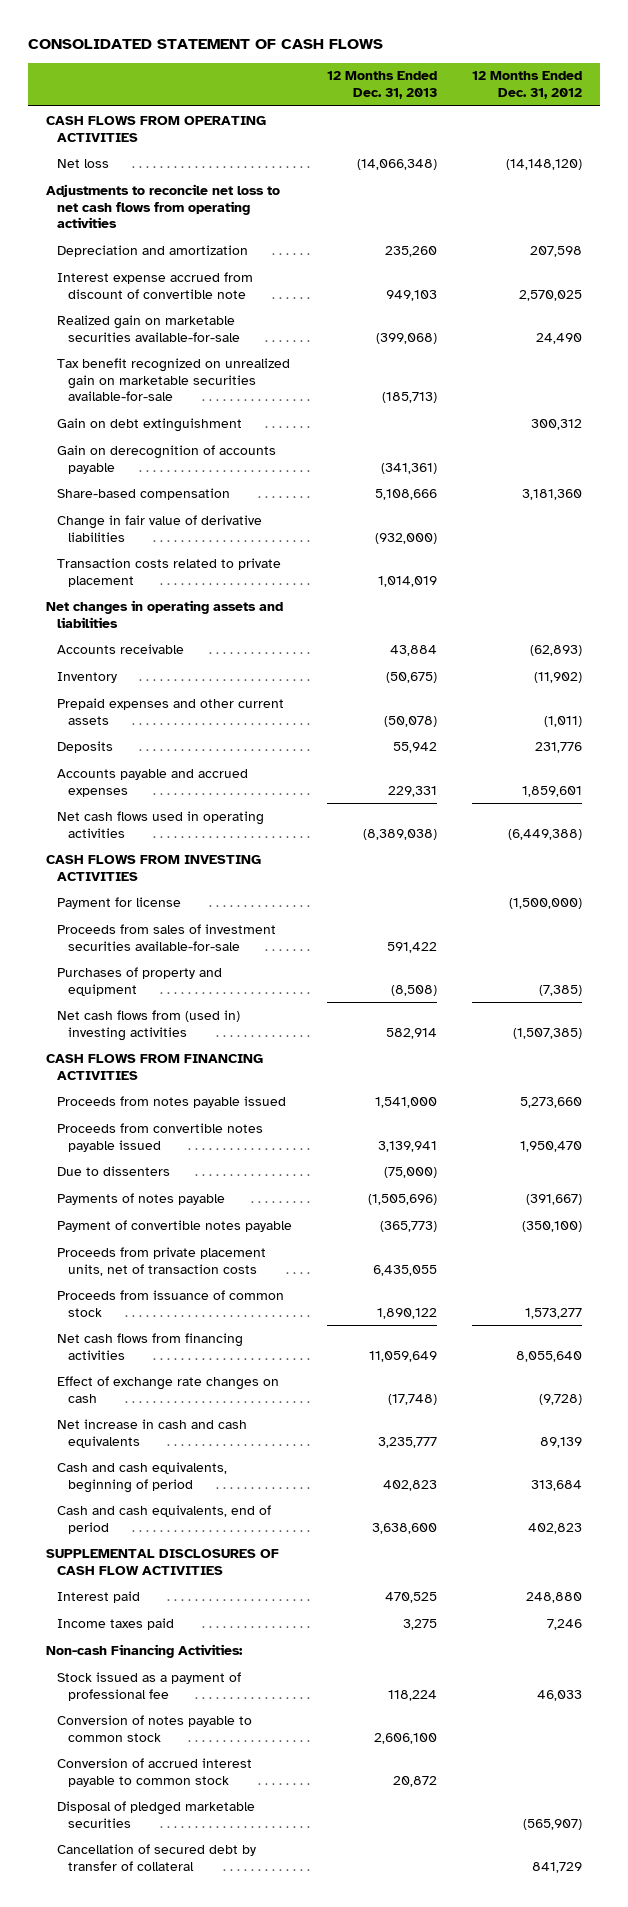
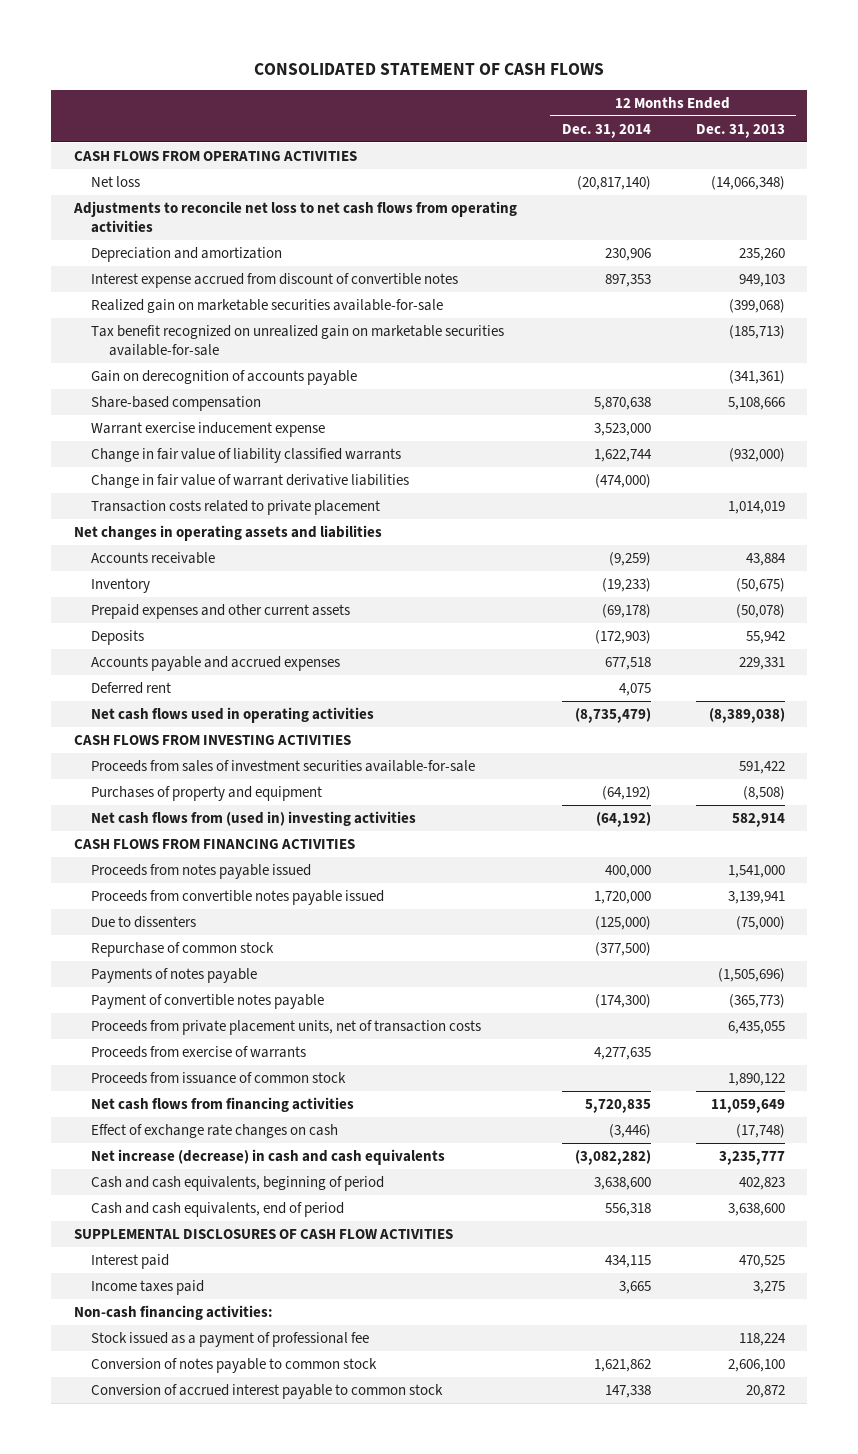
[472,71,583,100] 12 Months Ended Dec. 31, 2012 -> none
none -> [561,123,651,138] Dec. 31, 2014
[57,271,254,299] Interest expense accrued from discount of convertible note -> [91,273,459,289] Interest expense accrued from discount of convertible notes
[57,417,243,432] Gain on debt extinguishment -> none
none -> [91,422,326,438] Warrant exercise inducement expense
[57,514,263,542] Change in fair value of derivative liabilities -> [91,448,402,464] Change in fair value of liability classified warrants
none -> [91,474,410,489] Change in fair value of warrant derivative liabilities
none -> [91,682,172,695] Deferred rent
[57,896,182,909] Payment for license -> none
none -> [91,942,275,958] Repurchase of common stock
none -> [91,1046,307,1059] Proceeds from exercise of warrants
[57,1418,248,1448] Net increase in cash and cash equivalents -> [91,1149,446,1166] Net increase (decrease) in cash and cash equivalents
[45,1643,243,1658] Non-cash Financing Activities: -> [73,1305,273,1321] Non-cash financing activities:
[57,1800,256,1828] Disposal of pledged marketable securities -> none
[57,1843,257,1871] Cancellation of secured debt by transfer of collateral -> none

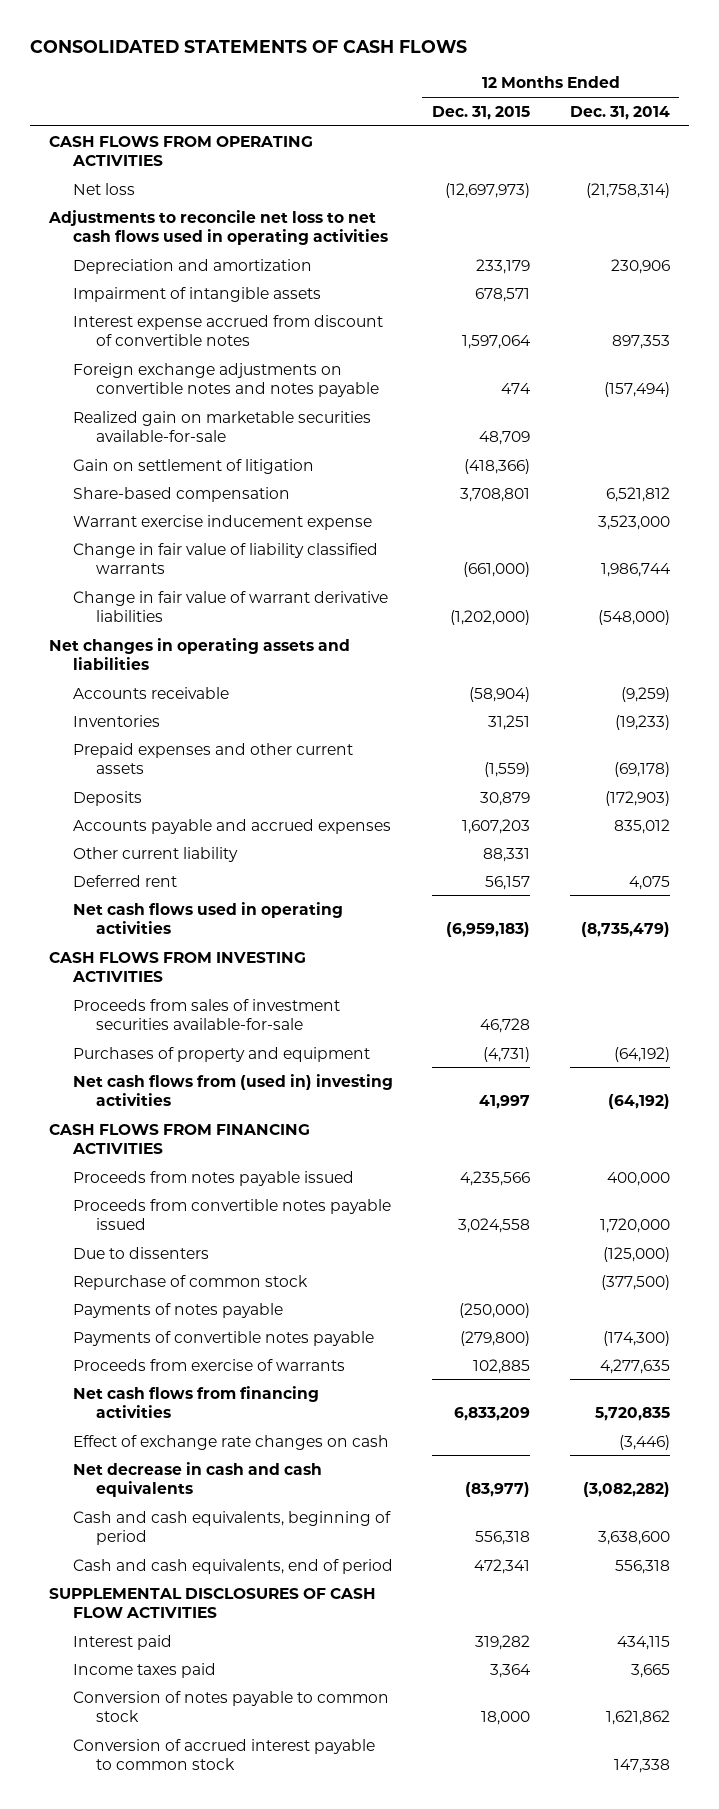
[254,62,605,75] CONSOLIDATED STATEMENT OF CASH FLOWS -> [29,40,467,54] CONSOLIDATED STATEMENTS OF CASH FLOWS
[695,123,785,138] Dec. 31, 2013 -> none
none -> [432,105,531,120] Dec. 31, 2015
[576,176,651,191] (20,817,140) -> [585,182,670,198] (21,758,314)
[72,201,517,234] Adjustments to reconcile net loss to net cash flows from operating activities -> [48,209,388,245] Adjustments to reconcile net loss to net cash flows used in operating activities
none -> [72,286,321,302] Impairment of intangible assets
none -> [72,362,380,397] Foreign exchange adjustments on convertible notes and notes payable
[91,325,505,357] Tax benefit recognized on unrealized gain on marketable securities available-for-sale -> none
[91,370,358,386] Gain on derecognition of accounts payable -> none
none -> [72,458,314,474] Gain on settlement of litigation
[593,397,651,411] 5,870,638 -> [605,486,670,502] 6,521,812
[91,500,381,516] Transaction costs related to private placement -> none
[593,449,652,463] 1,622,744 -> [600,562,671,577] 1,986,744
[594,474,651,489] (474,000) -> [597,609,670,625] (548,000)
[91,578,151,594] Inventory -> [72,714,160,727] Inventories
[604,657,651,671] 677,518 -> [613,818,670,834] 835,012
none -> [72,846,238,862] Other current liability
[91,1020,482,1036] Proceeds from private placement units, net of transaction costs -> none
[91,994,325,1010] Payment of convertible notes payable -> [72,1330,374,1346] Payments of convertible notes payable
[91,1072,347,1085] Proceeds from issuance of common stock -> none
[91,1149,446,1166] Net increase (decrease) in cash and cash equivalents -> [72,1461,322,1497] Net decrease in cash and cash equivalents
[73,1305,273,1321] Non-cash financing activities: -> none
[91,1332,370,1348] Stock issued as a payment of professional fee -> none

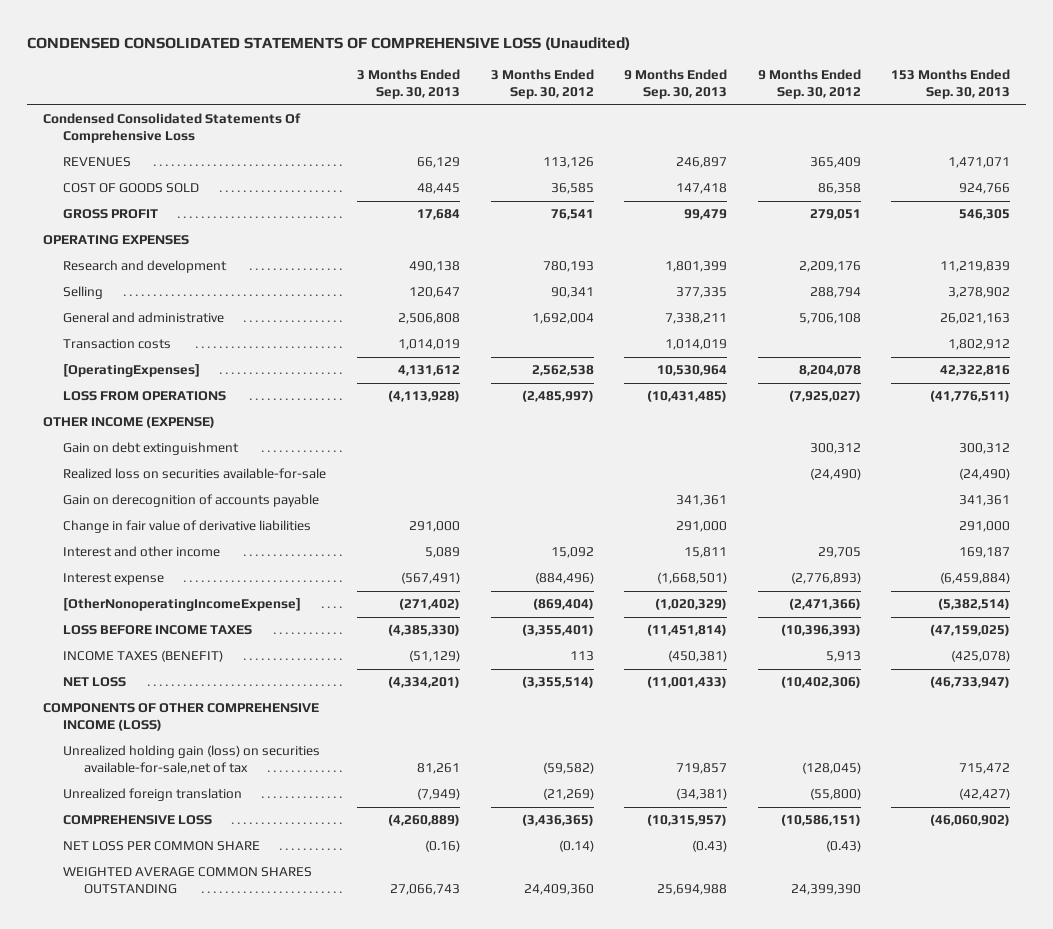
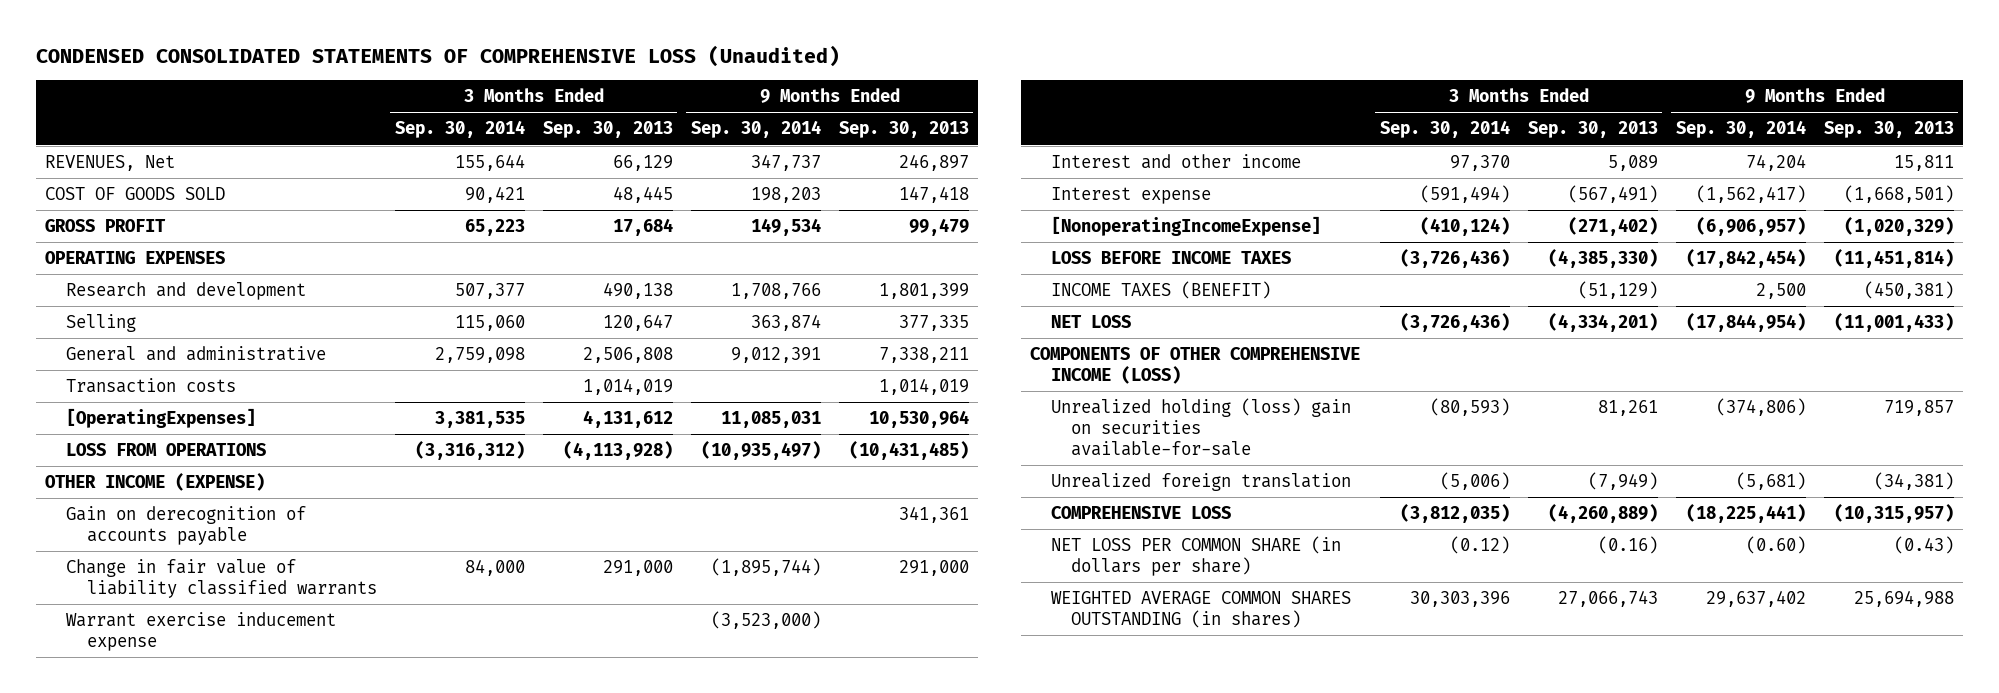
[490,69,594,100] 3 Months Ended Sep. 30, 2012 -> none
[757,69,861,100] 9 Months Ended Sep. 30, 2012 -> none
[891,69,1011,100] 153 Months Ended Sep. 30, 2013 -> none
none -> [394,120,525,139] Sep. 30, 2014
none -> [690,120,821,139] Sep. 30, 2014
[42,113,301,144] Condensed Consolidated Statements Of Comprehensive Loss -> none
[63,157,132,168] REVENUES -> [44,155,175,172] REVENUES, Net
[63,442,240,456] Gain on debt extinguishment -> none
[63,468,327,480] Realized loss on securities available-for-sale -> none
[63,520,312,534] Change in fair value of derivative liabilities -> [65,559,377,598] Change in fair value of liability classified warrants
none -> [65,612,336,651] Warrant exercise inducement expense
[63,598,302,612] [OtherNonoperatingIncomeExpense] -> [1050,216,1321,237] [NonoperatingIncomeExpense]
[63,745,321,775] Unrealized holding gain (loss) on securities available-for-sale,net of tax -> [1050,398,1351,456] Unrealized holding (loss) gain on securities available-for-sale
[63,841,261,852] NET LOSS PER COMMON SHARE -> [1050,536,1341,576] NET LOSS PER COMMON SHARE (in dollars per share)
[63,867,313,895] WEIGHTED AVERAGE COMMON SHARES OUTSTANDING -> [1050,591,1351,628] WEIGHTED AVERAGE COMMON SHARES OUTSTANDING (in shares)

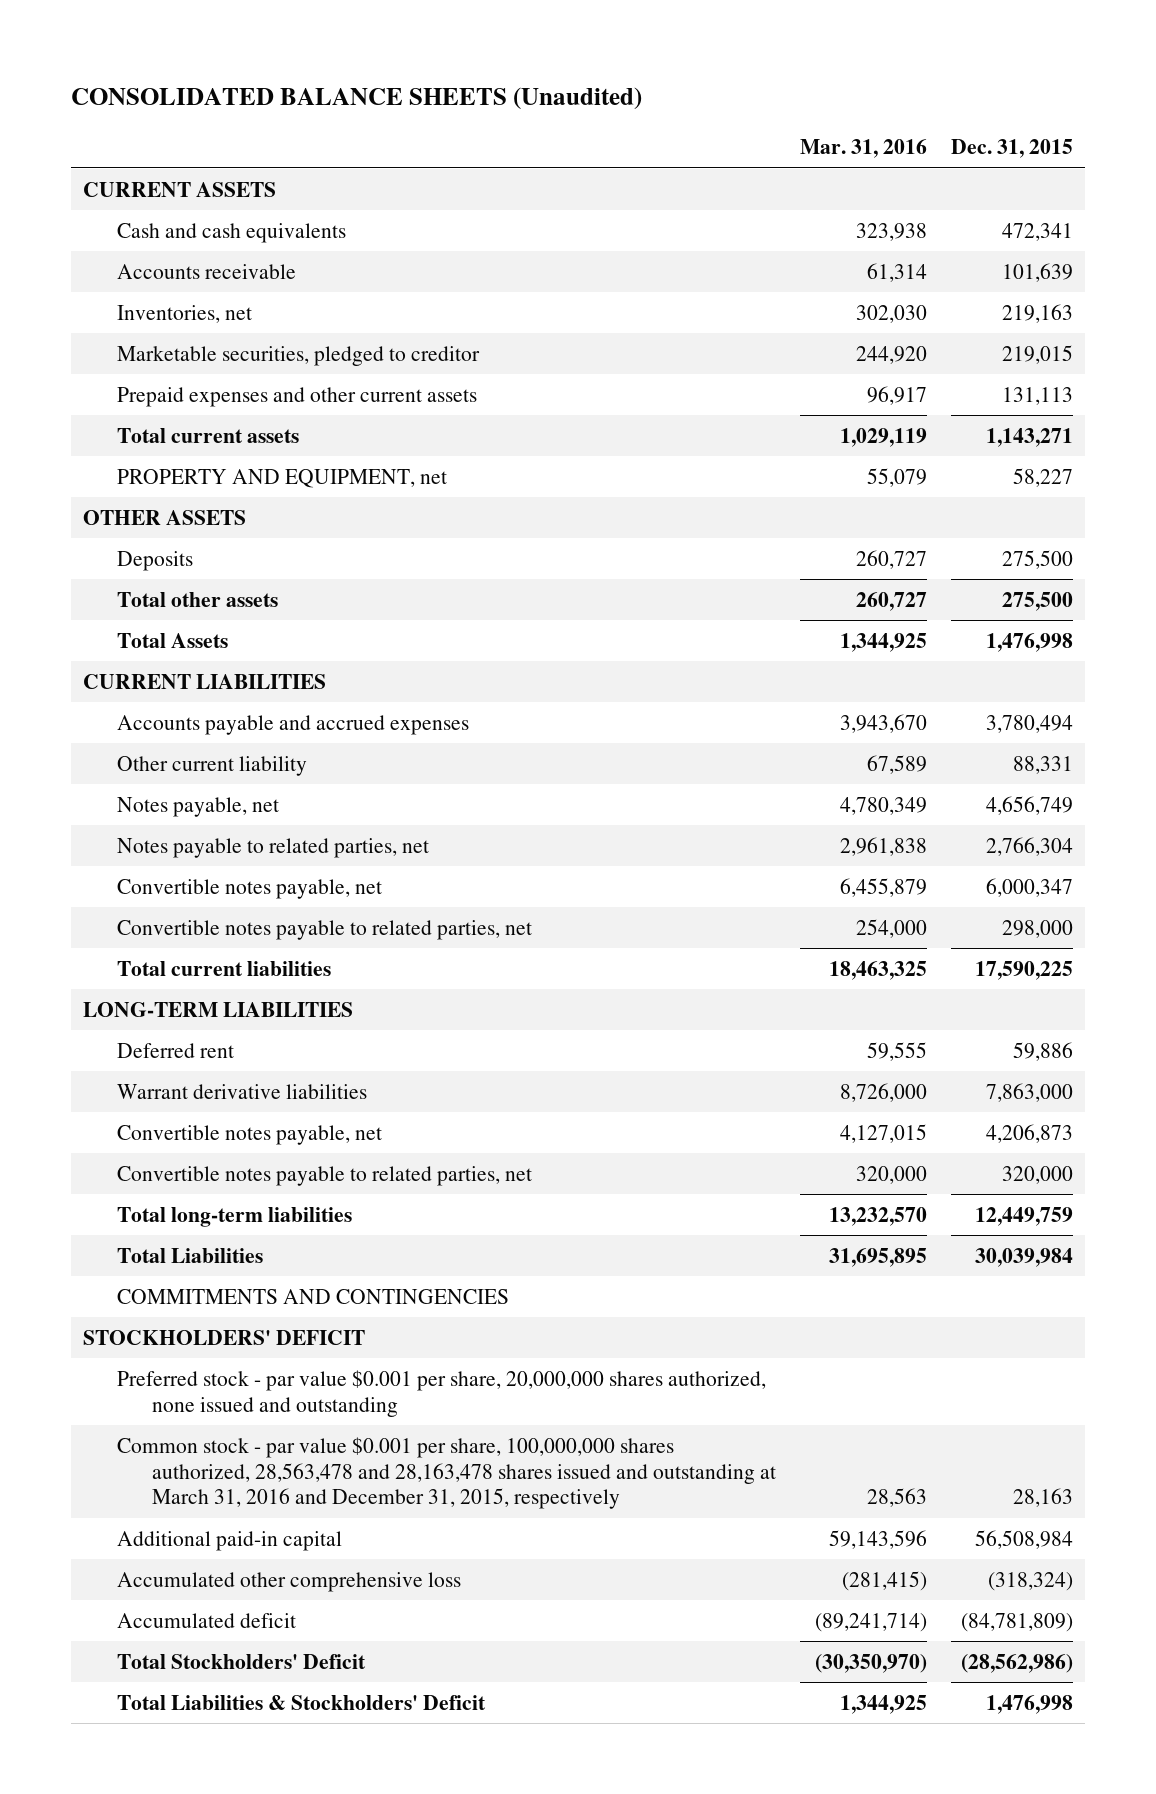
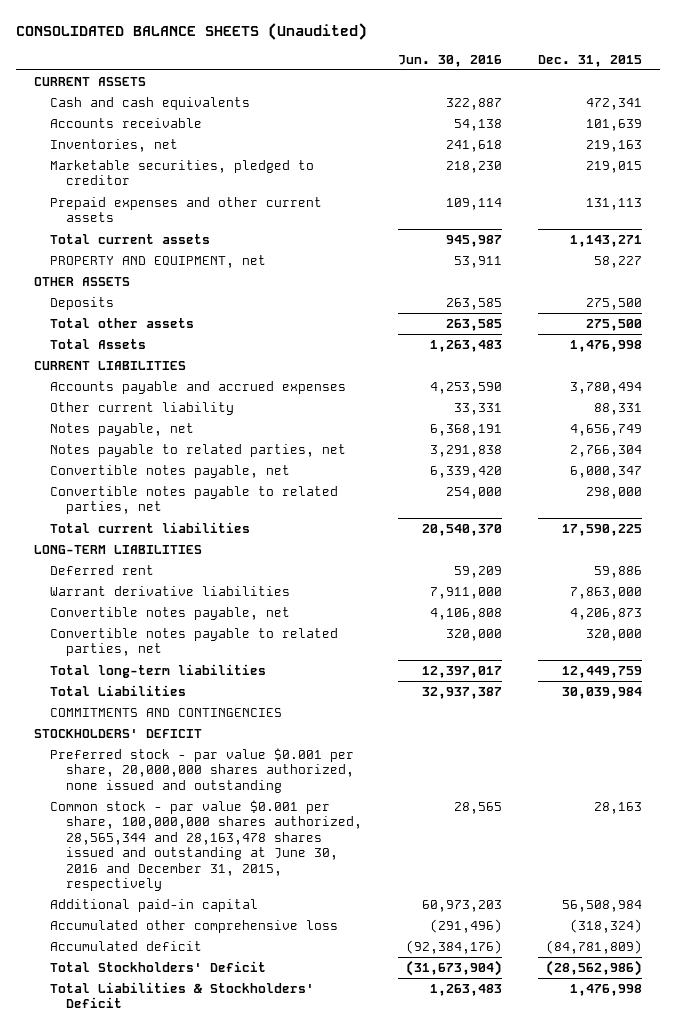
[800,139,928,159] Mar. 31, 2016 -> none
none -> [397,54,502,67] Jun. 30, 2016
[117,1436,777,1510] Common stock - par value $0.001 per share, 100,000,000 shares authorized, 28,563,478 and 28,163,478 shares issued and outstanding at March 31, 2016 and December 31, 2015, respectively -> [50,799,363,892] Common stock - par value $0.001 per share, 100,000,000 shares authorized, 28,565,344 and 28,163,478 shares issued and outstanding at June 30, 2016 and December 31, 2015, respectively

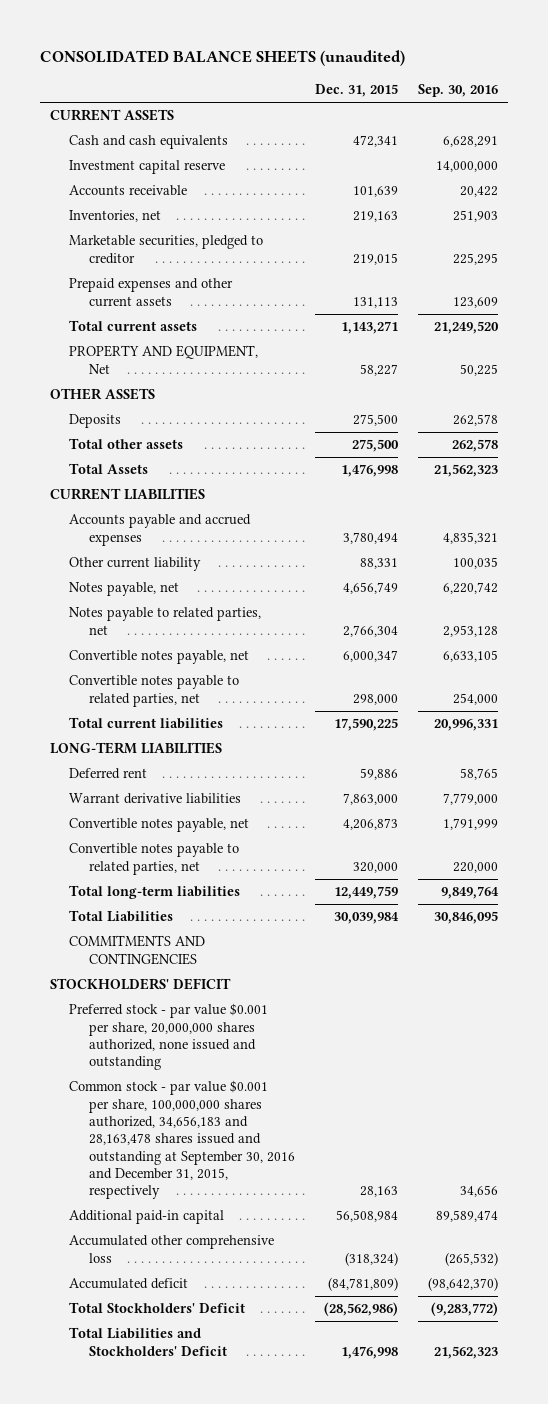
[16,23,368,41] CONSOLIDATED BALANCE SHEETS (Unaudited) -> [39,50,405,67] CONSOLIDATED BALANCE SHEETS (unaudited)
[397,54,502,67] Jun. 30, 2016 -> none
none -> [418,84,499,98] Sep. 30, 2016
none -> [69,160,226,175] Investment capital reserve
[50,254,267,268] PROPERTY AND EQUIPMENT, net -> [69,345,259,374] PROPERTY AND EQUIPMENT, Net
[50,799,363,892] Common stock - par value $0.001 per share, 100,000,000 shares authorized, 28,565,344 and 28,163,478 shares issued and outstanding at June 30, 2016 and December 31, 2015, respectively -> [69,1080,296,1200] Common stock - par value $0.001 per share, 100,000,000 shares authorized, 34,656,183 and 28,163,478 shares issued and outstanding at September 30, 2016 and December 31, 2015, respectively
[50,981,315,1009] Total Liabilities & Stockholders' Deficit -> [69,1327,228,1356] Total Liabilities and Stockholders' Deficit

